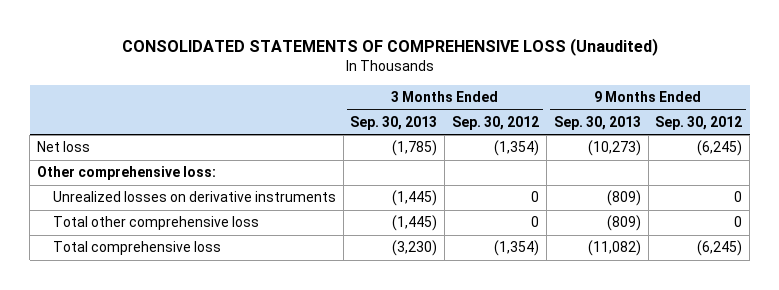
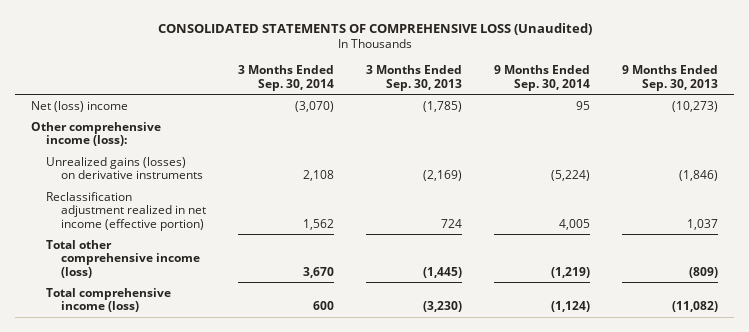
[452,115,540,130] Sep. 30, 2012 -> none
[655,115,743,130] Sep. 30, 2012 -> none
none -> [238,65,335,91] 3 Months Ended Sep. 30, 2014
none -> [494,65,591,91] 9 Months Ended Sep. 30, 2014
[37,141,91,153] Net loss -> [30,100,128,112] Net (loss) income
[37,166,217,181] Other comprehensive loss: -> [30,121,161,147] Other comprehensive income (loss):
[52,191,336,203] Unrealized losses on derivative instruments -> [46,156,204,180] Unrealized gains (losses) on derivative instruments
[392,190,438,207] (1,445) -> [423,170,463,182] (2,169)
[606,190,641,207] (809) -> [679,170,719,182] (1,846)
none -> [46,191,207,231] Reclassification adjustment realized in net income (effective portion)
[52,216,259,231] Total other comprehensive loss -> [46,239,201,278] Total other comprehensive income (loss)
[52,241,221,256] Total comprehensive loss -> [46,287,172,313] Total comprehensive income (loss)

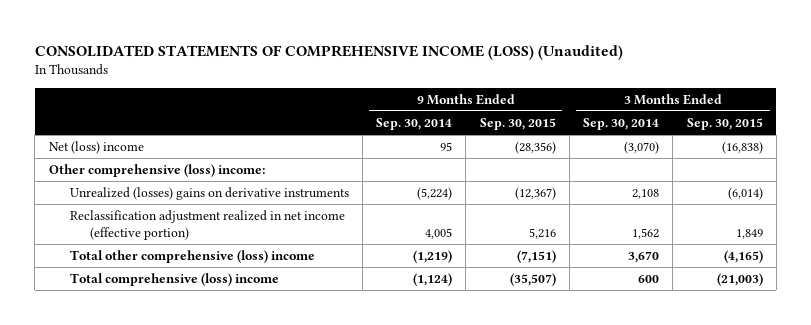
[157,22,592,35] CONSOLIDATED STATEMENTS OF COMPREHENSIVE LOSS (Unaudited) -> [34,44,623,60] CONSOLIDATED STATEMENTS OF COMPREHENSIVE INCOME (LOSS) (Unaudited)
[366,65,463,91] 3 Months Ended Sep. 30, 2013 -> none
[622,65,719,91] 9 Months Ended Sep. 30, 2013 -> none
none -> [479,117,556,130] Sep. 30, 2015
none -> [686,117,763,130] Sep. 30, 2015
[30,121,161,147] Other comprehensive income (loss): -> [48,164,265,178] Other comprehensive (loss) income:
[46,156,204,180] Unrealized gains (losses) on derivative instruments -> [69,187,349,201] Unrealized (losses) gains on derivative instruments
[46,239,201,278] Total other comprehensive income (loss) -> [69,250,315,264] Total other comprehensive (loss) income
[46,287,172,313] Total comprehensive income (loss) -> [69,273,279,287] Total comprehensive (loss) income

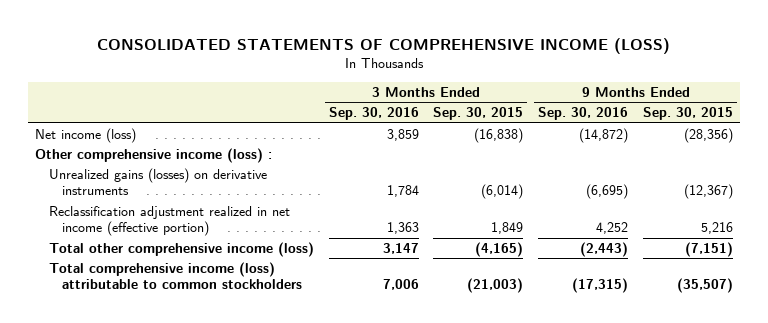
[34,44,623,60] CONSOLIDATED STATEMENTS OF COMPREHENSIVE INCOME (LOSS) (Unaudited) -> [97,37,671,54] CONSOLIDATED STATEMENTS OF COMPREHENSIVE INCOME (LOSS)
[376,117,453,130] Sep. 30, 2014 -> none
[583,117,660,130] Sep. 30, 2014 -> none
none -> [328,107,419,121] Sep. 30, 2016
none -> [538,107,629,121] Sep. 30, 2016
[48,141,144,155] Net (loss) income -> [35,127,137,143] Net income (loss)
[48,164,265,178] Other comprehensive (loss) income: -> [35,147,273,163] Other comprehensive income (loss) :
[69,187,349,201] Unrealized (losses) gains on derivative instruments -> [48,167,267,196] Unrealized gains (losses) on derivative instruments
[69,250,315,264] Total other comprehensive (loss) income -> [48,241,314,257] Total other comprehensive income (loss)
[69,273,279,287] Total comprehensive (loss) income -> [48,261,303,290] Total comprehensive income (loss) attributable to common stockholders

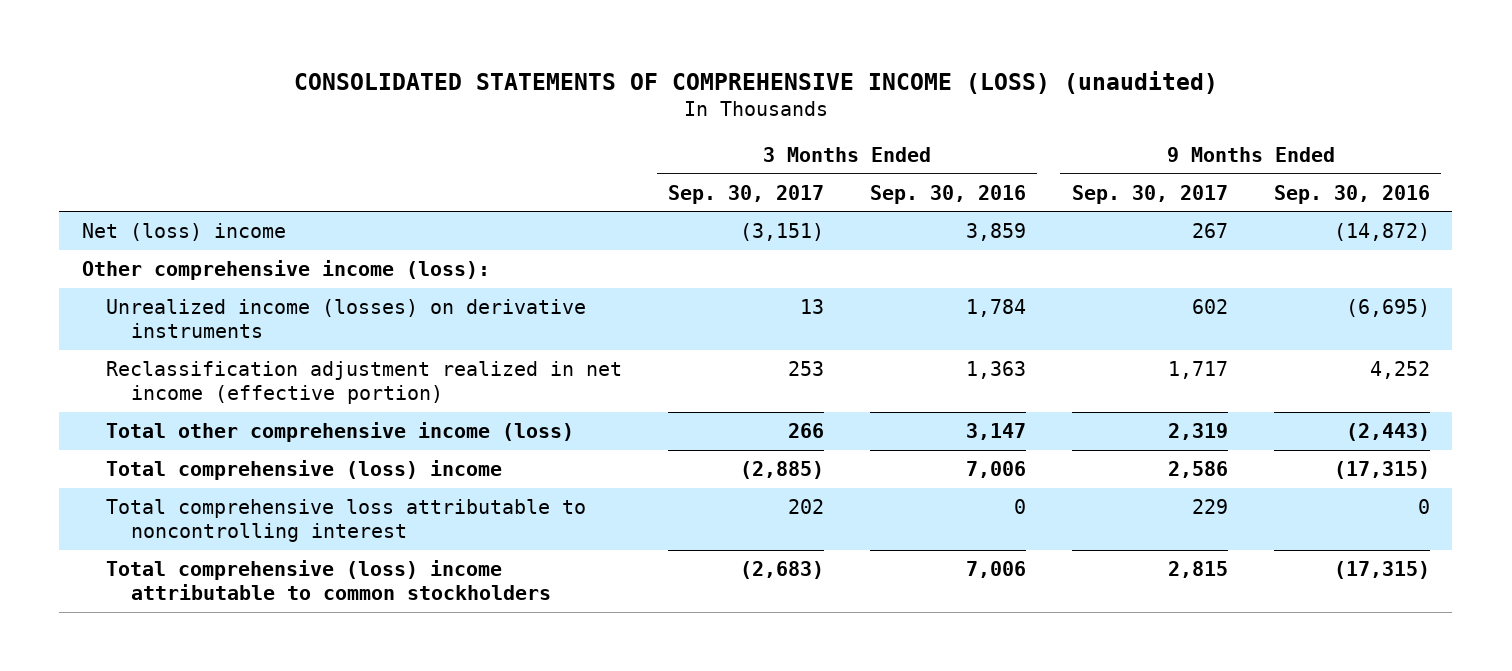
[97,37,671,54] CONSOLIDATED STATEMENTS OF COMPREHENSIVE INCOME (LOSS) -> [293,70,1218,94] CONSOLIDATED STATEMENTS OF COMPREHENSIVE INCOME (LOSS) (unaudited)
[433,107,524,121] Sep. 30, 2015 -> none
[642,107,733,121] Sep. 30, 2015 -> none
none -> [668,184,825,204] Sep. 30, 2017
none -> [1071,184,1228,204] Sep. 30, 2017
[35,127,137,143] Net income (loss) -> [82,222,287,241] Net (loss) income
[35,147,273,163] Other comprehensive income (loss) : -> [82,259,491,280] Other comprehensive income (loss):
[48,167,267,196] Unrealized gains (losses) on derivative instruments -> [106,298,587,339] Unrealized income (losses) on derivative instruments
none -> [106,459,503,480] Total comprehensive (loss) income
none -> [106,498,587,543] Total comprehensive loss attributable to noncontrolling interest
[48,261,303,290] Total comprehensive income (loss) attributable to common stockholders -> [106,559,551,601] Total comprehensive (loss) income attributable to common stockholders

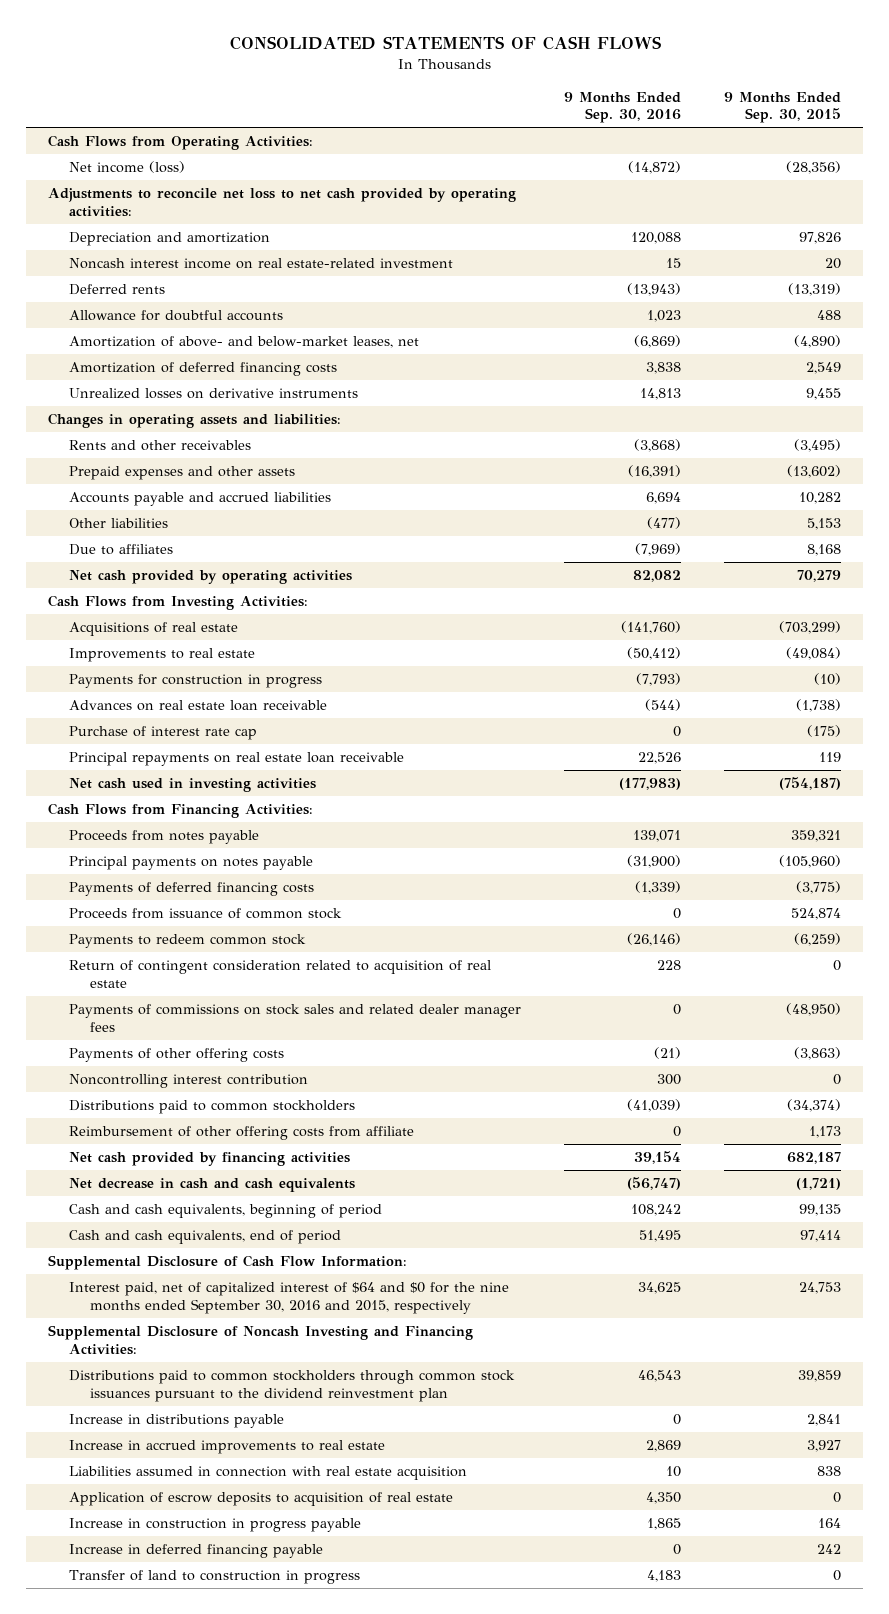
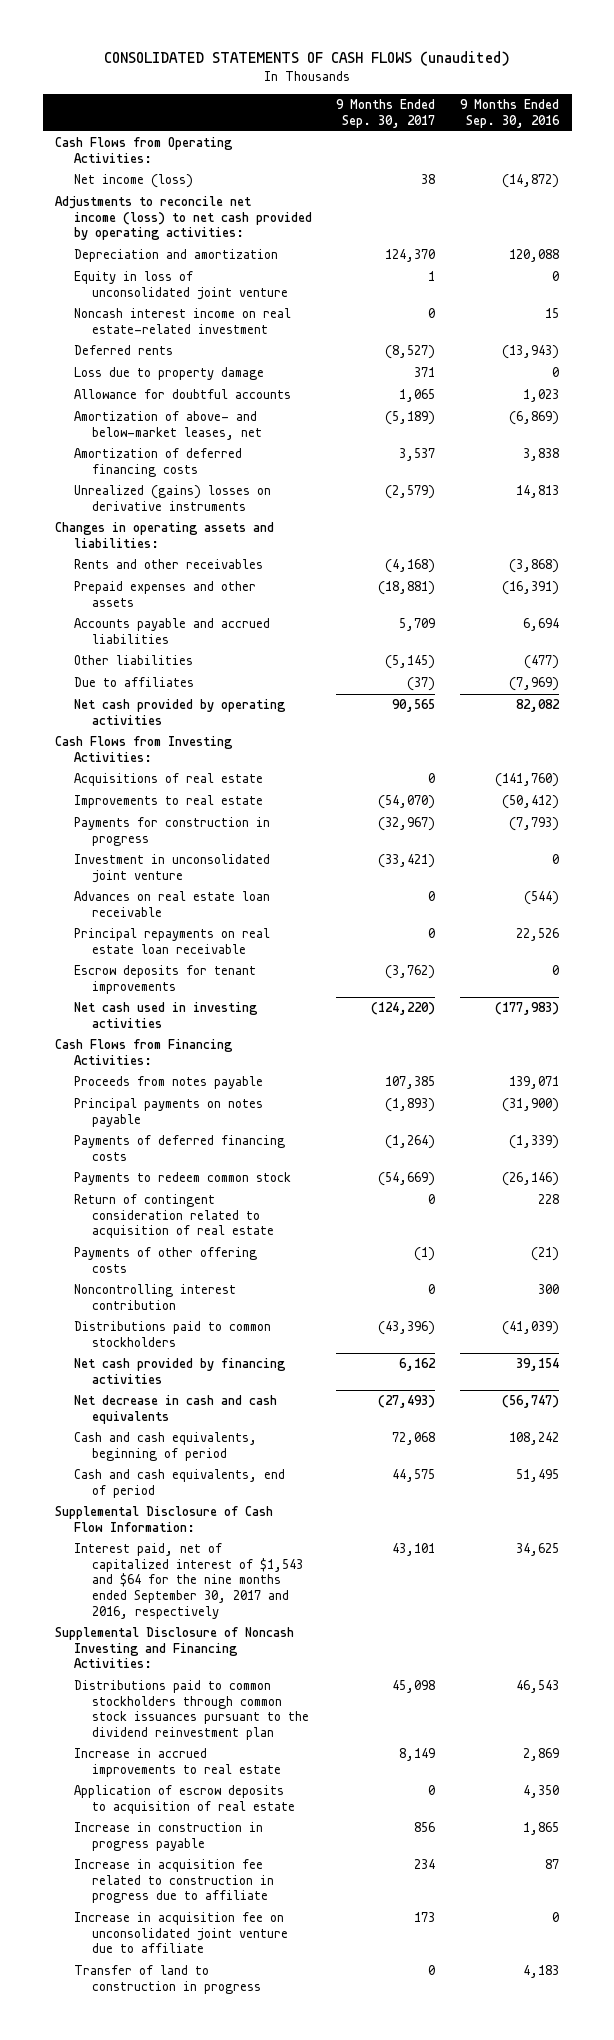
[229,36,661,51] CONSOLIDATED STATEMENTS OF CASH FLOWS -> [104,51,511,67] CONSOLIDATED STATEMENTS OF CASH FLOWS (unaudited)
[724,92,842,124] 9 Months Ended Sep. 30, 2015 -> none
none -> [336,99,436,128] 9 Months Ended Sep. 30, 2017
[48,188,517,217] Adjustments to reconcile net loss to net cash provided by operating activities: -> [55,196,312,241] Adjustments to reconcile net income (loss) to net cash provided by operating activities:
none -> [73,271,289,300] Equity in loss of unconsolidated joint venture
none -> [73,367,264,381] Loss due to property damage
[68,388,358,400] Unrealized losses on derivative instruments -> [73,485,271,511] Unrealized (gains) losses on derivative instruments
none -> [73,854,270,883] Investment in unconsolidated joint venture
[68,726,257,741] Purchase of interest rate cap -> none
none -> [73,965,256,994] Escrow deposits for tenant improvements
[68,908,342,920] Proceeds from issuance of common stock -> none
[68,1004,521,1032] Payments of commissions on stock sales and related dealer manager fees -> none
[68,1126,414,1141] Reimbursement of other offering costs from affiliate -> none
[68,1282,509,1314] Interest paid, net of capitalized interest of $64 and $0 for the nine months ended September 30, 2016 and 2015, respectively -> [73,1543,304,1619] Interest paid, net of capitalized interest of $1,543 and $64 for the nine months ended September 30, 2017 and 2016, respectively
[68,1414,284,1429] Increase in distributions payable -> none
[68,1466,467,1481] Liabilities assumed in connection with real estate acquisition -> none
[68,1544,323,1559] Increase in deferred financing payable -> none
none -> [73,1859,275,1904] Increase in acquisition fee related to construction in progress due to affiliate
none -> [73,1912,289,1954] Increase in acquisition fee on unconsolidated joint venture due to affiliate

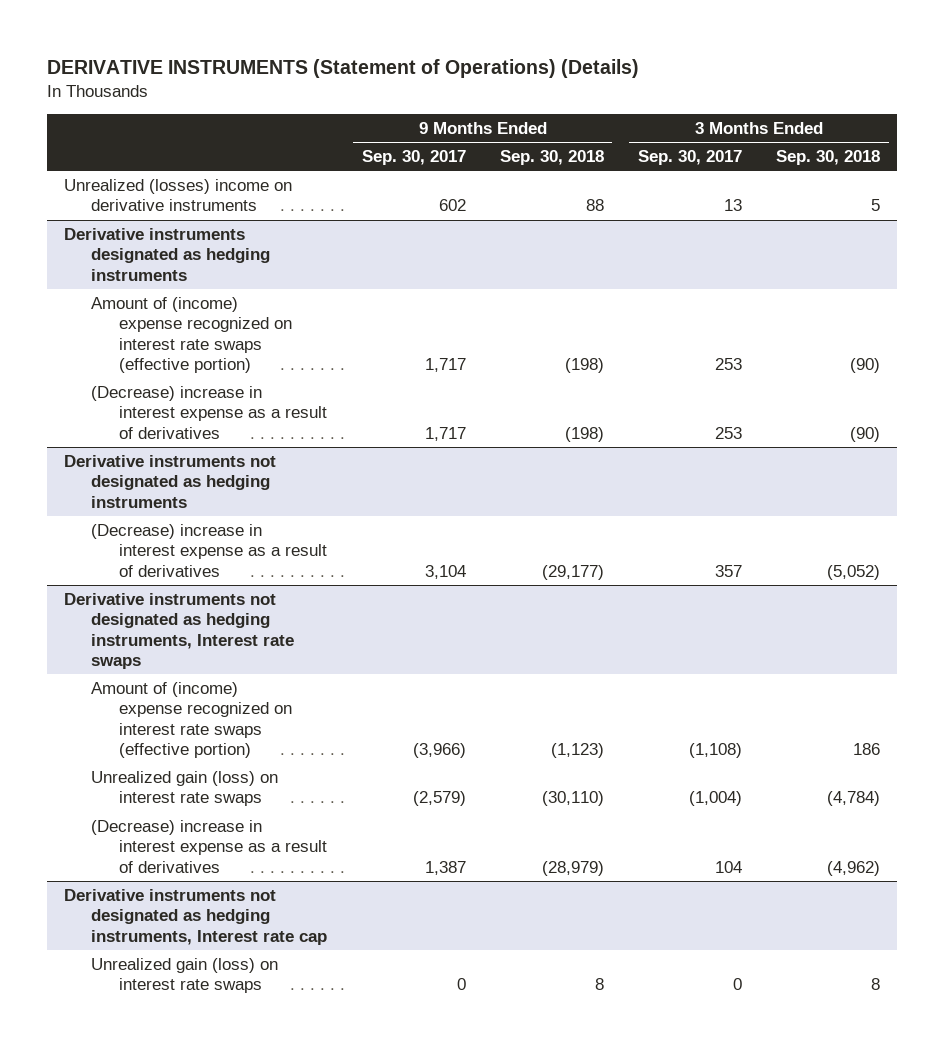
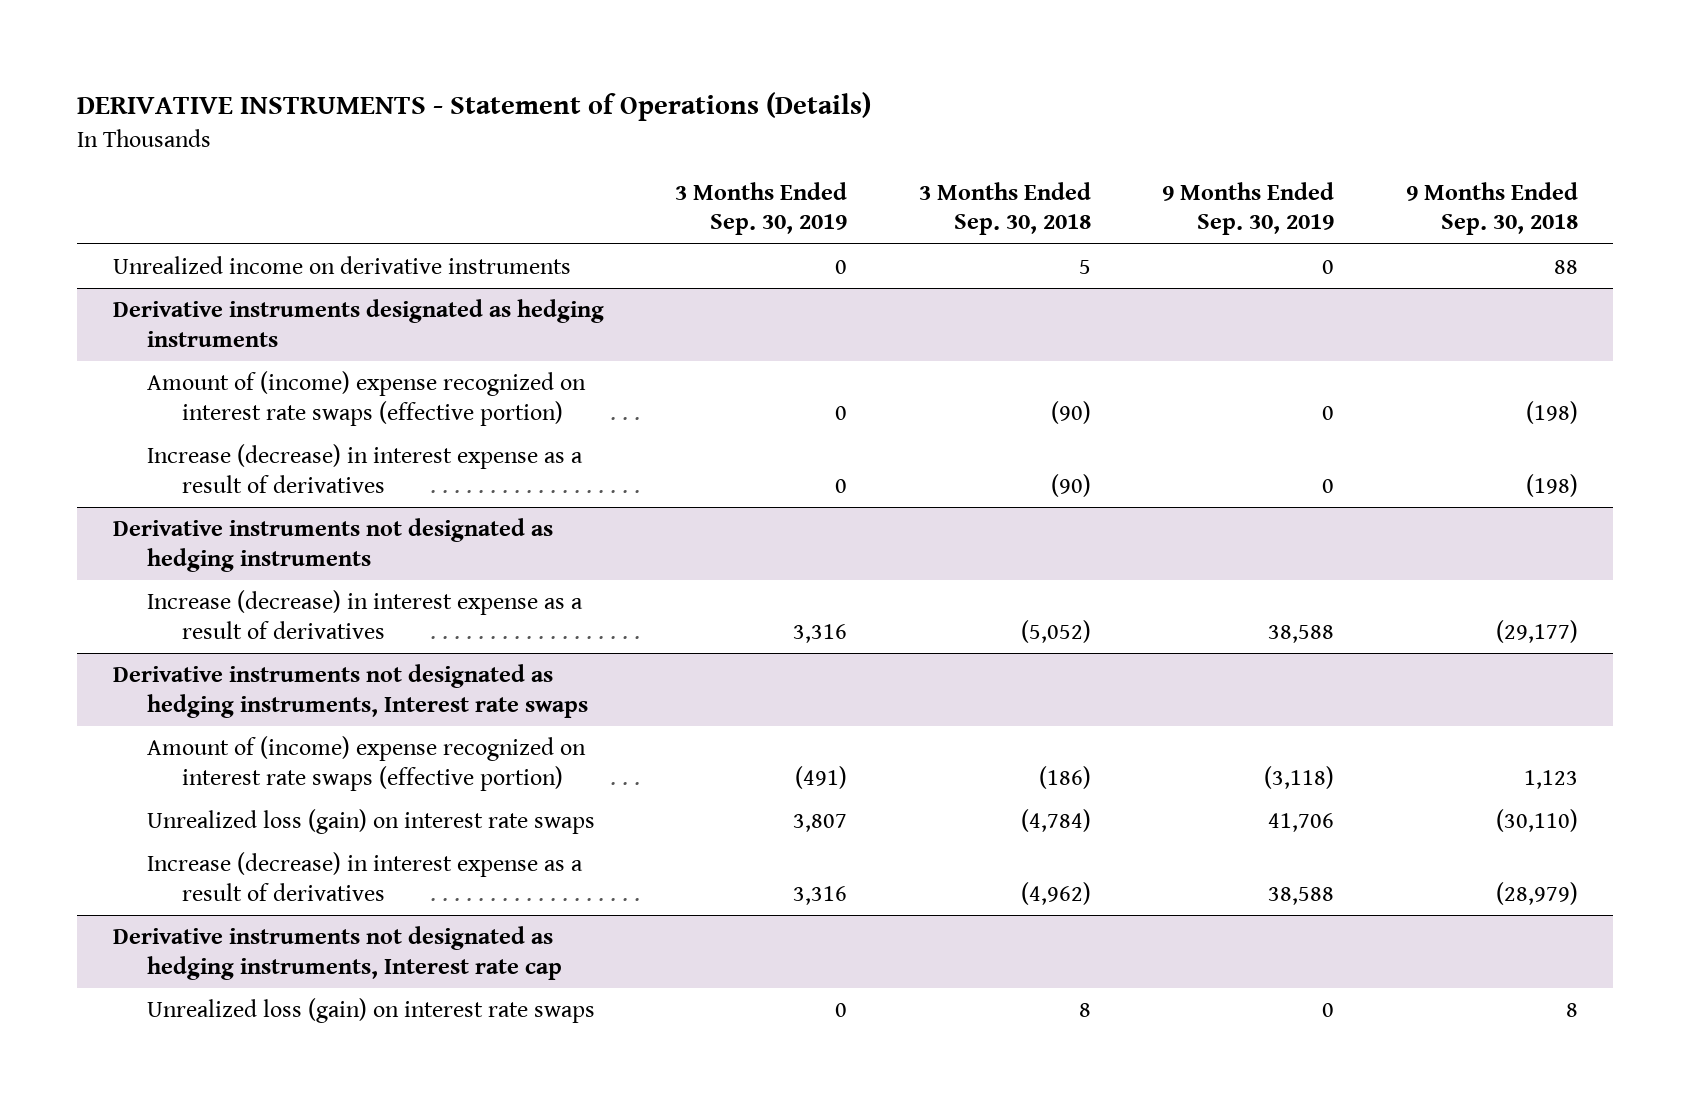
[47,58,640,78] DERIVATIVE INSTRUMENTS (Statement of Operations) (Details) -> [77,92,872,122] DERIVATIVE INSTRUMENTS - Statement of Operations (Details)
[361,150,466,166] Sep. 30, 2017 -> none
[638,150,743,166] Sep. 30, 2017 -> none
none -> [675,181,848,236] 3 Months Ended Sep. 30, 2019
none -> [1162,181,1335,236] 9 Months Ended Sep. 30, 2019
[64,179,293,212] Unrealized (losses) income on derivative instruments -> [112,255,571,274] Unrealized income on derivative instruments
[91,386,327,439] (Decrease) increase in interest expense as a result of derivatives -> [147,443,584,493] Increase (decrease) in interest expense as a result of derivatives
[91,524,327,577] (Decrease) increase in interest expense as a result of derivatives -> [147,589,584,639] Increase (decrease) in interest expense as a result of derivatives
[550,742,604,758] (1,123) -> [1523,769,1578,789] 1,123
[853,742,881,755] 186 -> [1038,765,1091,789] (186)
[91,771,279,807] Unrealized gain (loss) on interest rate swaps -> [147,808,596,834] Unrealized loss (gain) on interest rate swaps
[91,820,327,873] (Decrease) increase in interest expense as a result of derivatives -> [147,851,584,901] Increase (decrease) in interest expense as a result of derivatives
[91,958,279,994] Unrealized gain (loss) on interest rate swaps -> [147,997,596,1023] Unrealized loss (gain) on interest rate swaps

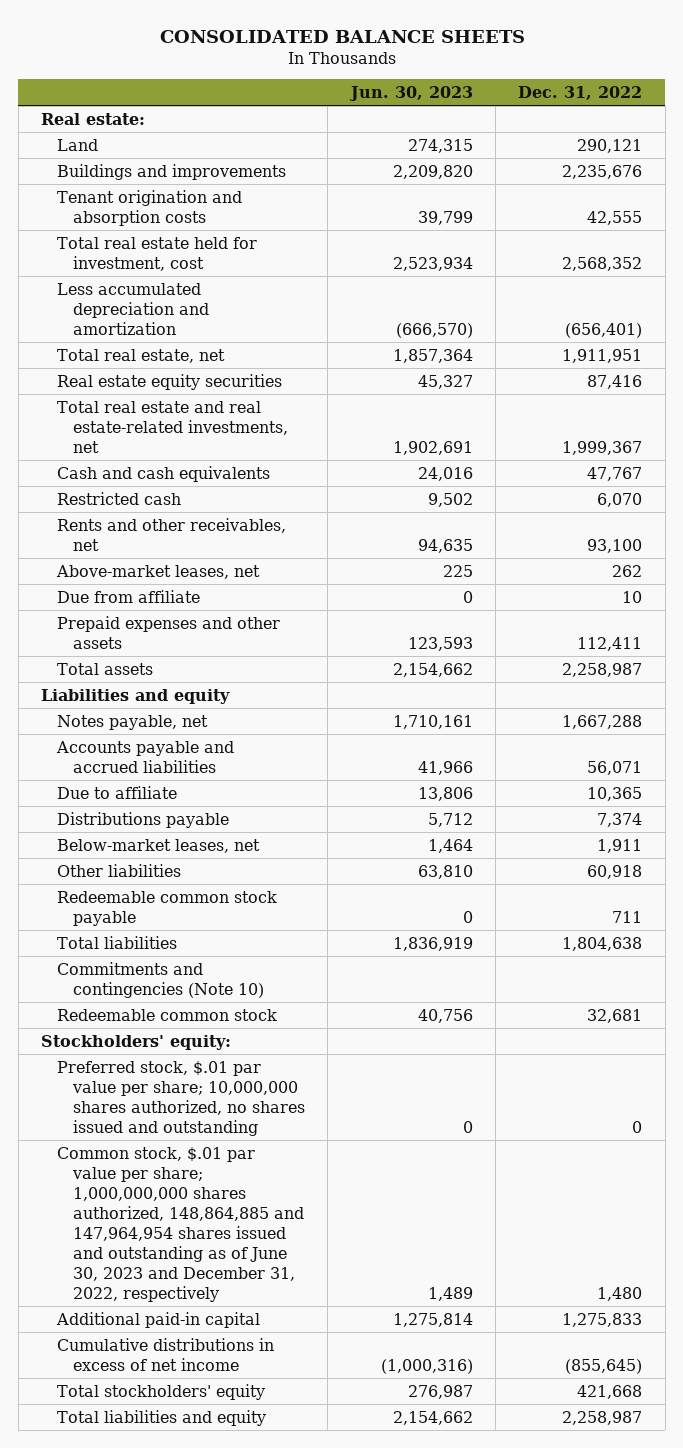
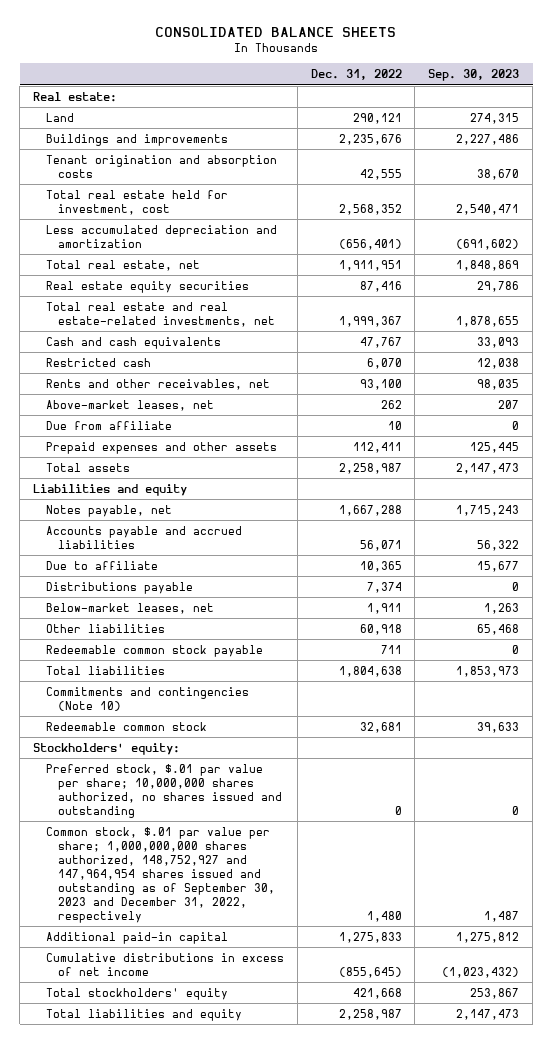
[348,86,473,102] Jun. 30, 2023 -> none
none -> [428,69,520,82] Sep. 30, 2023
[56,1146,304,1303] Common stock, $.01 par value per share; 1,000,000,000 shares authorized, 148,864,885 and 147,964,954 shares issued and outstanding as of June 30, 2023 and December 31, 2022, respectively -> [45,826,276,923] Common stock, $.01 par value per share; 1,000,000,000 shares authorized, 148,752,927 and 147,964,954 shares issued and outstanding as of September 30, 2023 and December 31, 2022, respectively

